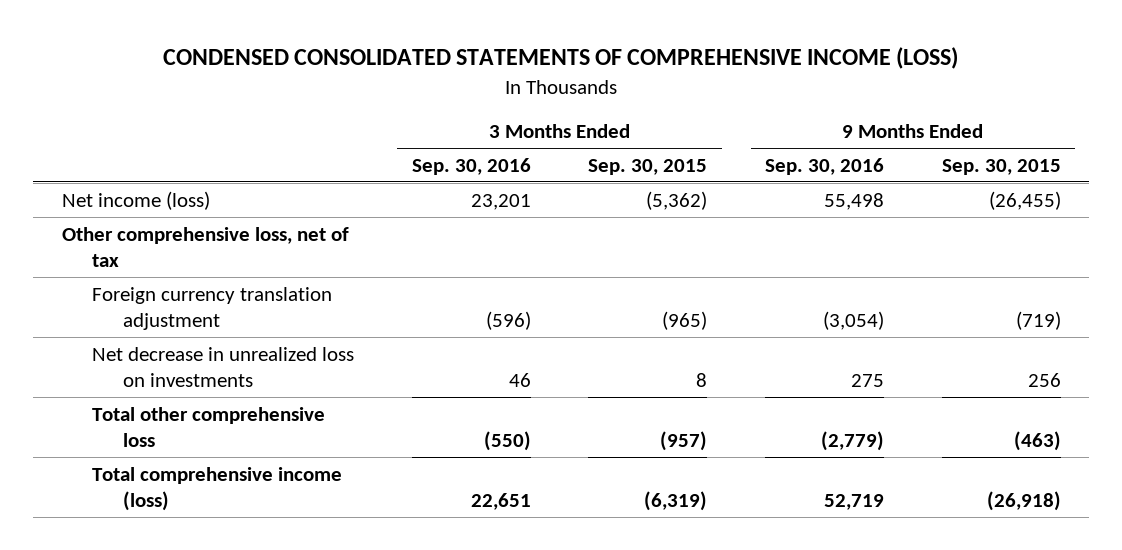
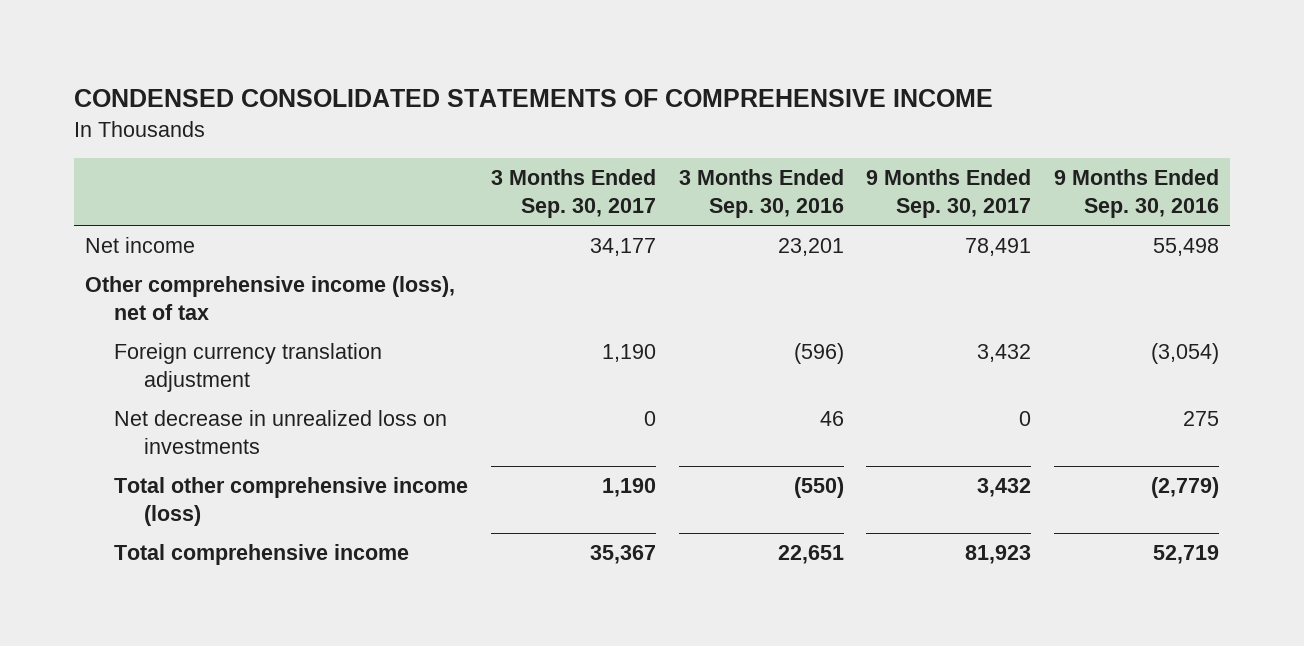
[163,47,959,70] CONDENSED CONSOLIDATED STATEMENTS OF COMPREHENSIVE INCOME (LOSS) -> [73,89,993,108] CONDENSED CONSOLIDATED STATEMENTS OF COMPREHENSIVE INCOME
[588,158,708,175] Sep. 30, 2015 -> none
[941,158,1061,175] Sep. 30, 2015 -> none
none -> [491,169,657,219] 3 Months Ended Sep. 30, 2017
none -> [866,169,1032,219] 9 Months Ended Sep. 30, 2017
[61,190,210,210] Net income (loss) -> [85,237,196,254] Net income
[61,226,349,268] Other comprehensive loss, net of tax -> [85,276,456,320] Other comprehensive income (loss), net of tax
[92,406,326,448] Total other comprehensive loss -> [114,477,469,526] Total other comprehensive income (loss)
[92,466,343,512] Total comprehensive income (loss) -> [114,544,410,566] Total comprehensive income

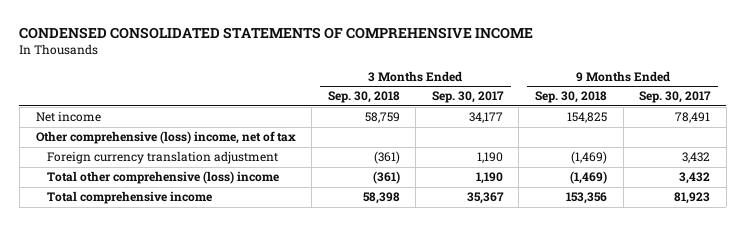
[678,169,844,219] 3 Months Ended Sep. 30, 2016 -> none
[1053,169,1219,219] 9 Months Ended Sep. 30, 2016 -> none
none -> [327,91,400,104] Sep. 30, 2018
none -> [535,91,608,104] Sep. 30, 2018
[85,276,456,320] Other comprehensive income (loss), net of tax -> [35,131,296,145] Other comprehensive (loss) income, net of tax
[114,410,448,454] Net decrease in unrealized loss on investments -> none
[114,477,469,526] Total other comprehensive income (loss) -> [47,171,280,185] Total other comprehensive (loss) income

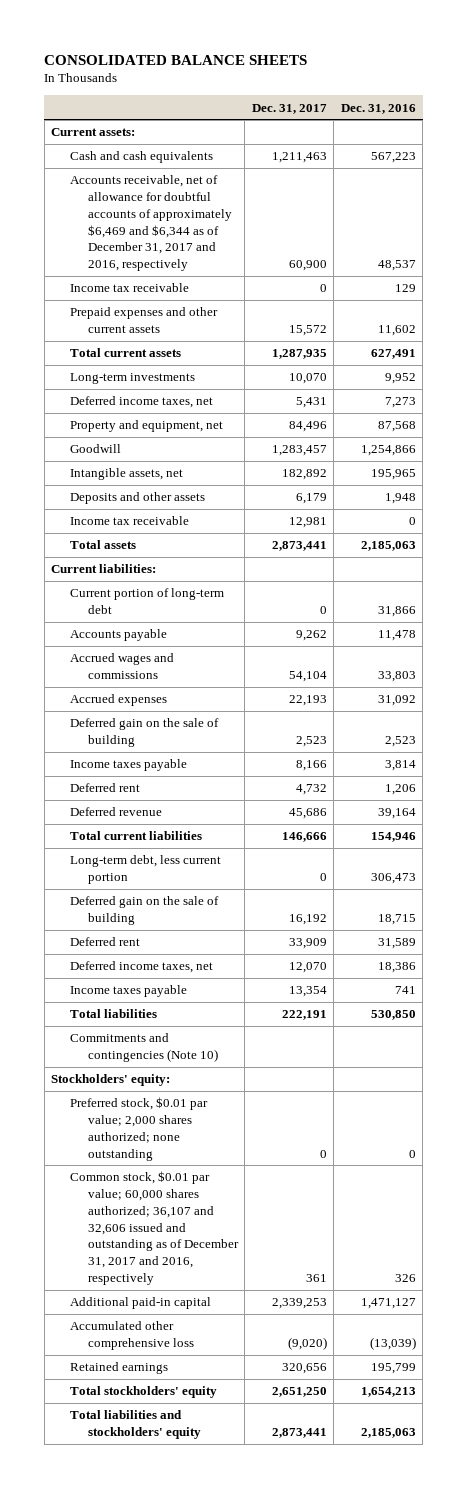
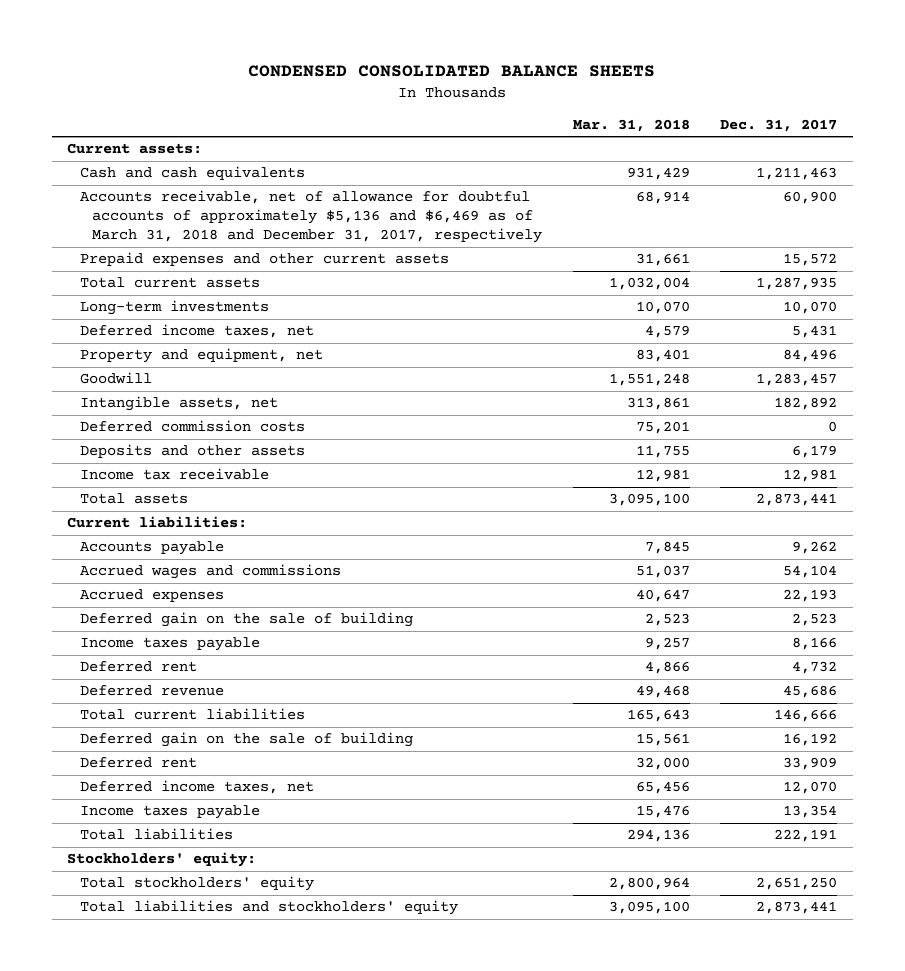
[44,54,308,65] CONSOLIDATED BALANCE SHEETS -> [248,64,656,77] CONDENSED CONSOLIDATED BALANCE SHEETS
[340,103,416,114] Dec. 31, 2016 -> none
none -> [572,118,690,132] Mar. 31, 2018
[69,283,189,293] Income tax receivable -> none
[69,175,232,272] Accounts receivable, net of allowance for doubtful accounts of approximately $6,469 and $6,344 as of December 31, 2017 and 2016, respectively -> [79,190,543,244] Accounts receivable, net of allowance for doubtful accounts of approximately $5,136 and $6,469 as of March 31, 2018 and December 31, 2017, respectively
none -> [79,420,305,433] Deferred commission costs
[69,588,224,615] Current portion of long-term debt -> none
[69,855,221,885] Long-term debt, less current portion -> none
[69,1033,218,1063] Commitments and contingencies (Note 10) -> none
[69,1097,208,1161] Preferred stock, $0.01 par value; 2,000 shares authorized; none outstanding -> none
[69,1171,239,1285] Common stock, $0.01 par value; 60,000 shares authorized; 36,107 and 32,606 issued and outstanding as of December 31, 2017 and 2016, respectively -> none
[69,1297,211,1310] Additional paid-in capital -> none
[69,1321,194,1351] Accumulated other comprehensive loss -> none
[69,1362,168,1375] Retained earnings -> none

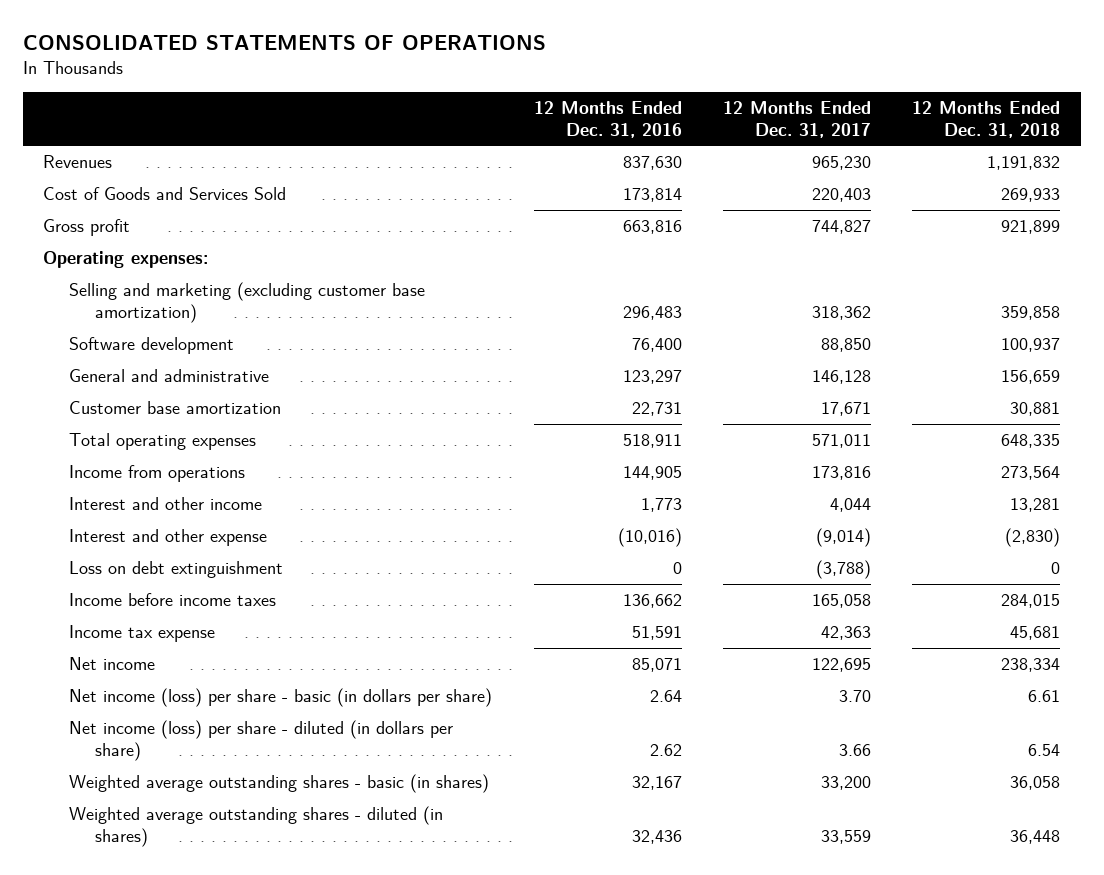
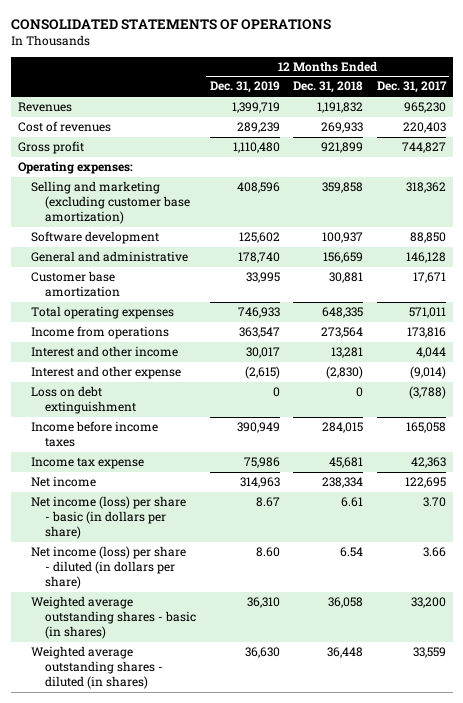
[533,100,682,138] 12 Months Ended Dec. 31, 2016 -> none
none -> [209,81,280,94] Dec. 31, 2019
[43,186,287,200] Cost of Goods and Services Sold -> [17,121,111,133] Cost of revenues

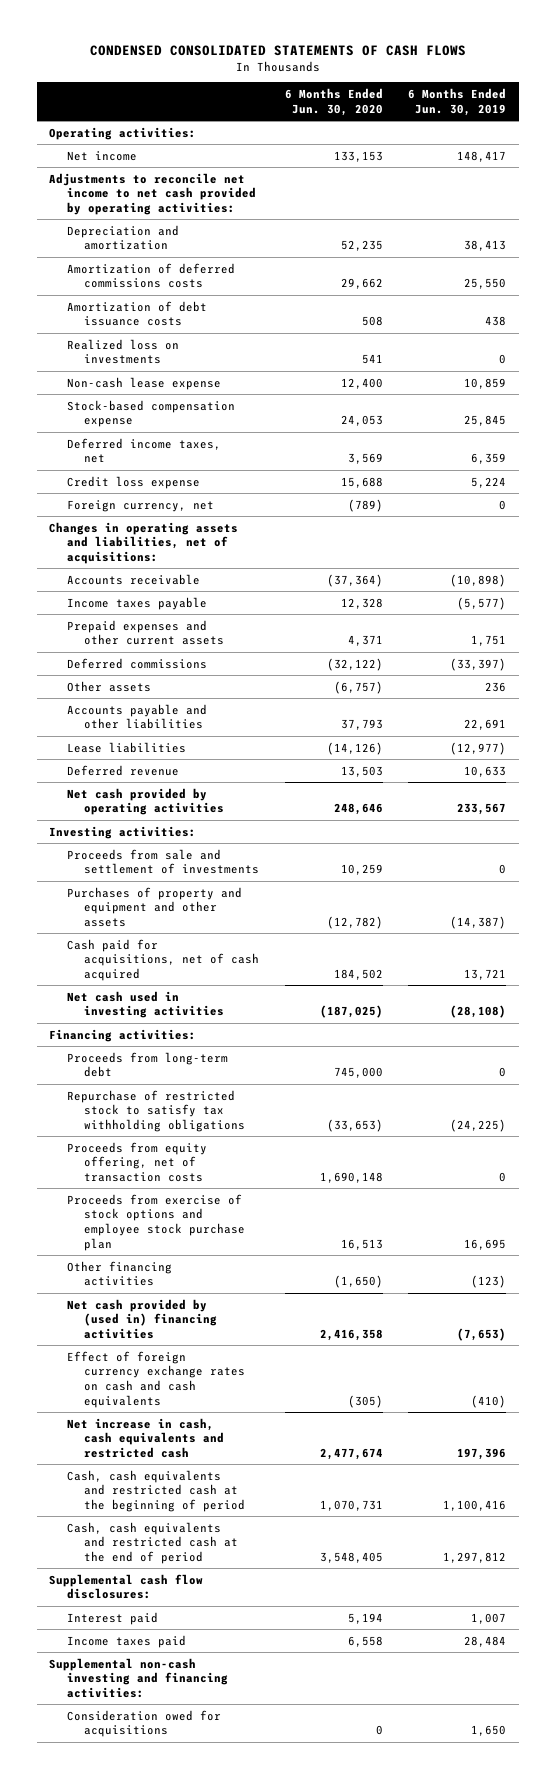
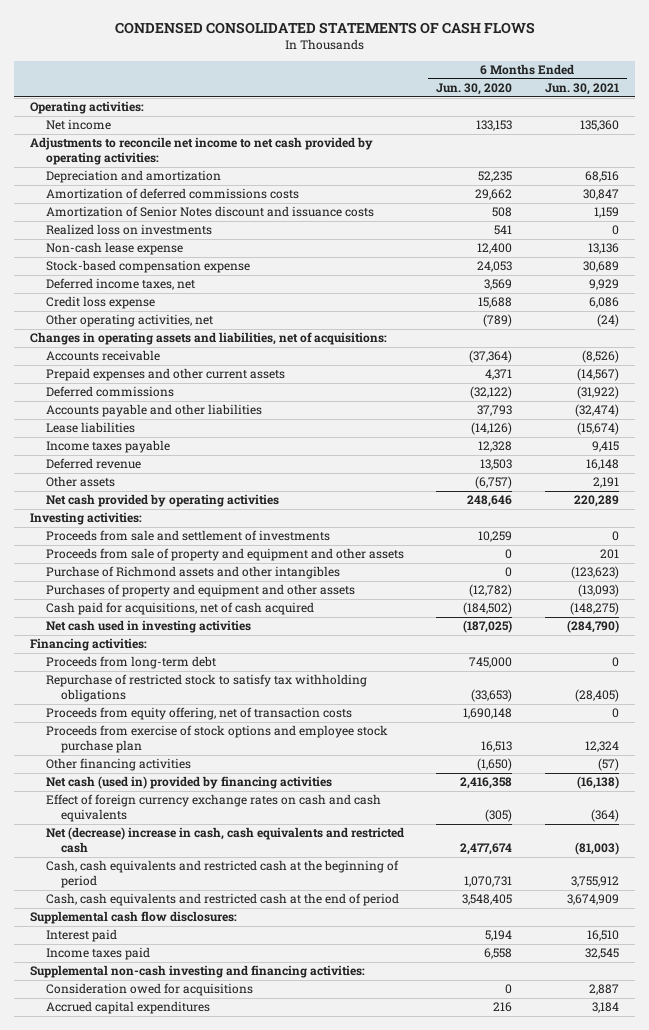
[408,87,507,116] 6 Months Ended Jun. 30, 2019 -> none
none -> [544,83,619,96] Jun. 30, 2021
[66,300,207,327] Amortization of debt issuance costs -> [45,206,374,218] Amortization of Senior Notes discount and issuance costs
[66,499,214,512] Foreign currency, net -> [45,314,213,328] Other operating activities, net
[66,596,207,610] Income taxes payable -> [45,440,170,454] Income taxes payable
[66,680,151,692] Other assets -> [45,476,115,488] Other assets
none -> [45,548,404,562] Proceeds from sale of property and equipment and other assets
none -> [45,566,340,580] Purchase of Richmond assets and other intangibles
[333,968,383,980] 184,502 -> [463,602,513,616] (184,502)
[66,1298,218,1339] Net cash provided by (used in) financing activities -> [45,776,332,790] Net cash (used in) provided by financing activities
[66,1417,225,1458] Net increase in cash, cash equivalents and restricted cash -> [45,827,404,853] Net (decrease) increase in cash, cash equivalents and restricted cash
none -> [45,1001,210,1015] Accrued capital expenditures

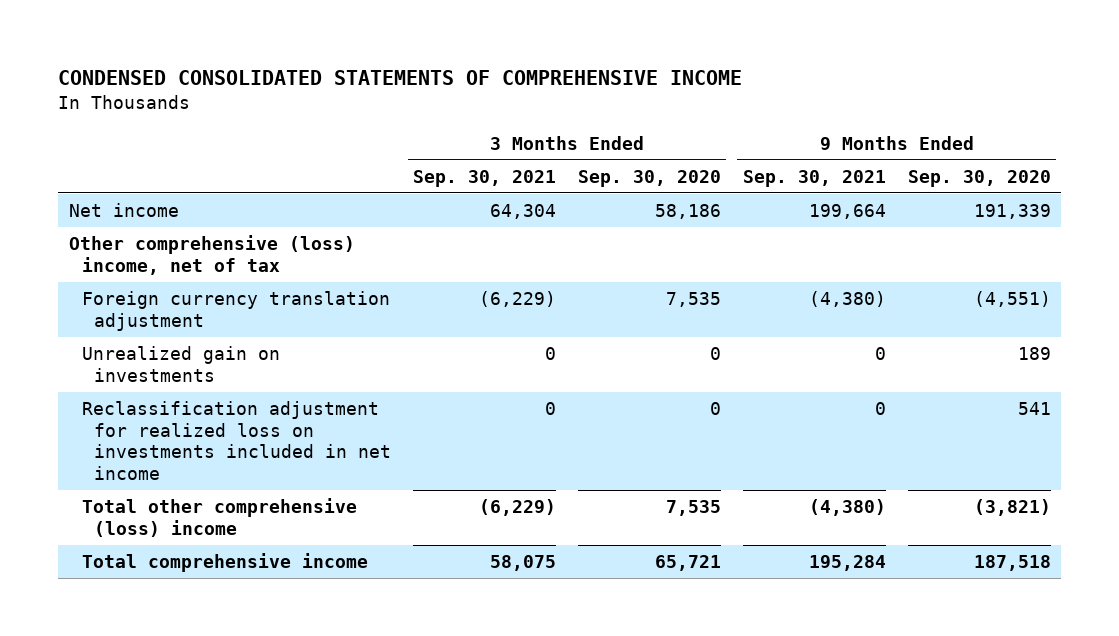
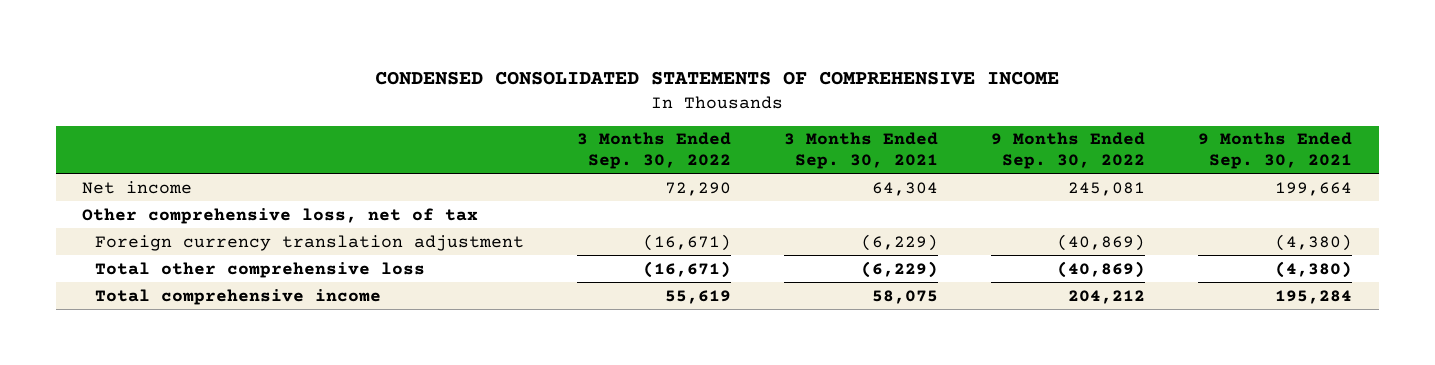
[577,169,721,187] Sep. 30, 2020 -> none
[907,169,1051,187] Sep. 30, 2020 -> none
none -> [577,132,732,169] 3 Months Ended Sep. 30, 2022
none -> [991,132,1146,169] 9 Months Ended Sep. 30, 2022
[68,234,355,275] Other comprehensive (loss) income, net of tax -> [82,207,479,224] Other comprehensive loss, net of tax
[81,345,280,382] Unrealized gain on investments -> none
[81,400,392,480] Reclassification adjustment for realized loss on investments included in net income -> none
[81,497,357,537] Total other comprehensive (loss) income -> [94,261,425,278] Total other comprehensive loss

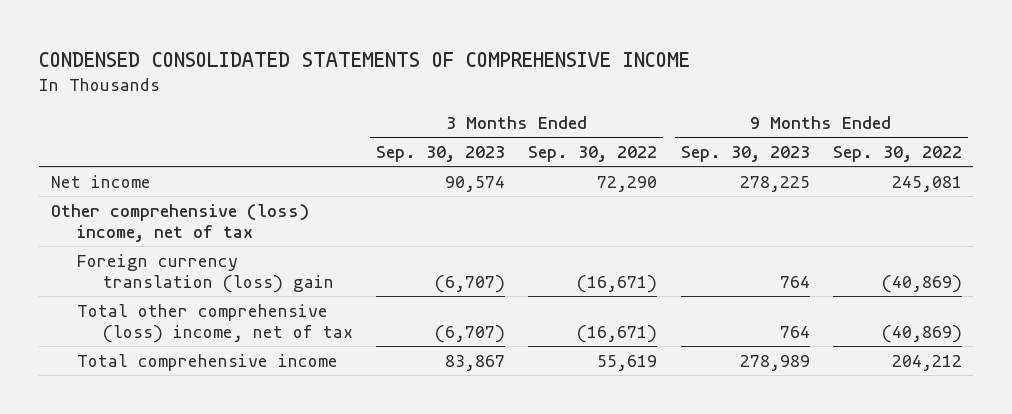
[784,132,939,169] 3 Months Ended Sep. 30, 2021 -> none
[1198,132,1353,169] 9 Months Ended Sep. 30, 2021 -> none
none -> [376,146,506,163] Sep. 30, 2023
none -> [680,146,810,163] Sep. 30, 2023
[82,207,479,224] Other comprehensive loss, net of tax -> [50,203,309,243] Other comprehensive (loss) income, net of tax
[94,234,524,251] Foreign currency translation adjustment -> [76,253,335,294] Foreign currency translation (loss) gain
[94,261,425,278] Total other comprehensive loss -> [76,303,354,344] Total other comprehensive (loss) income, net of tax

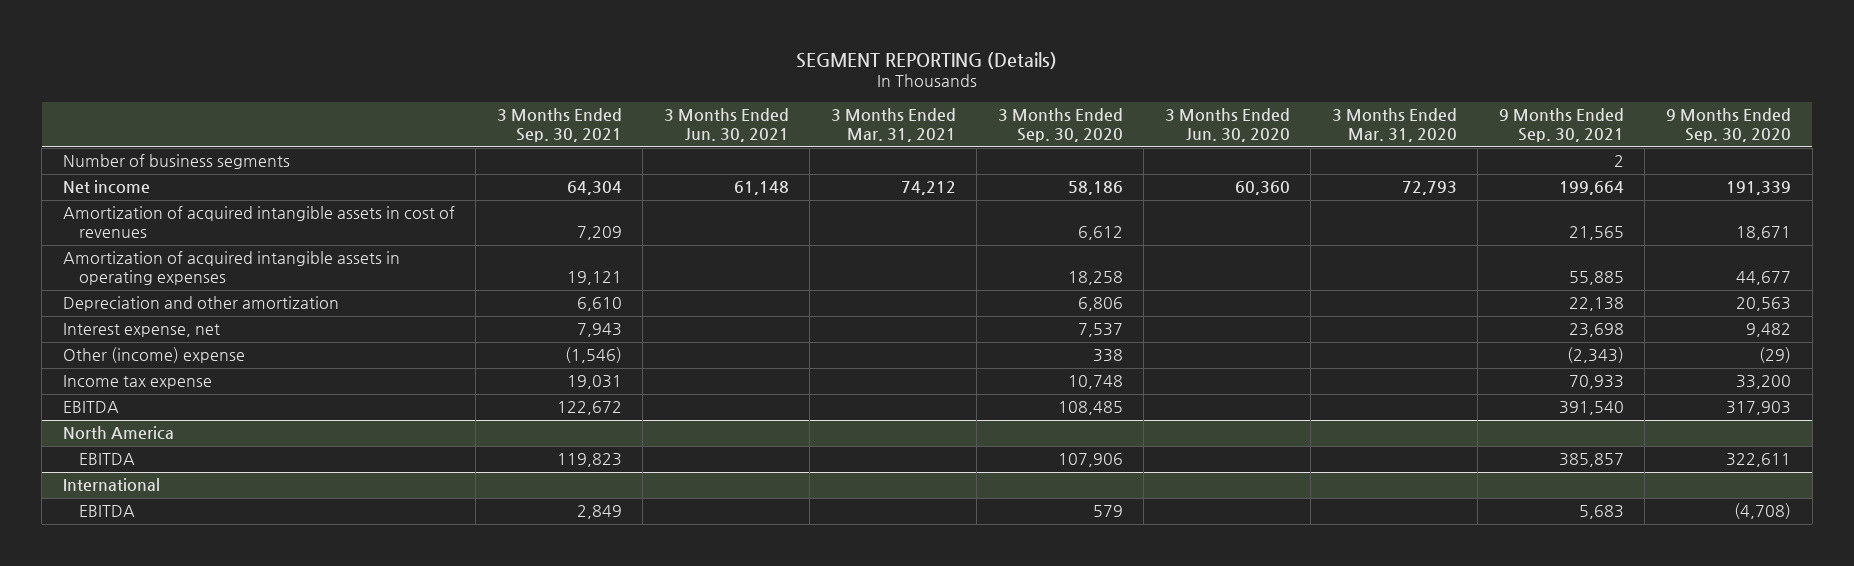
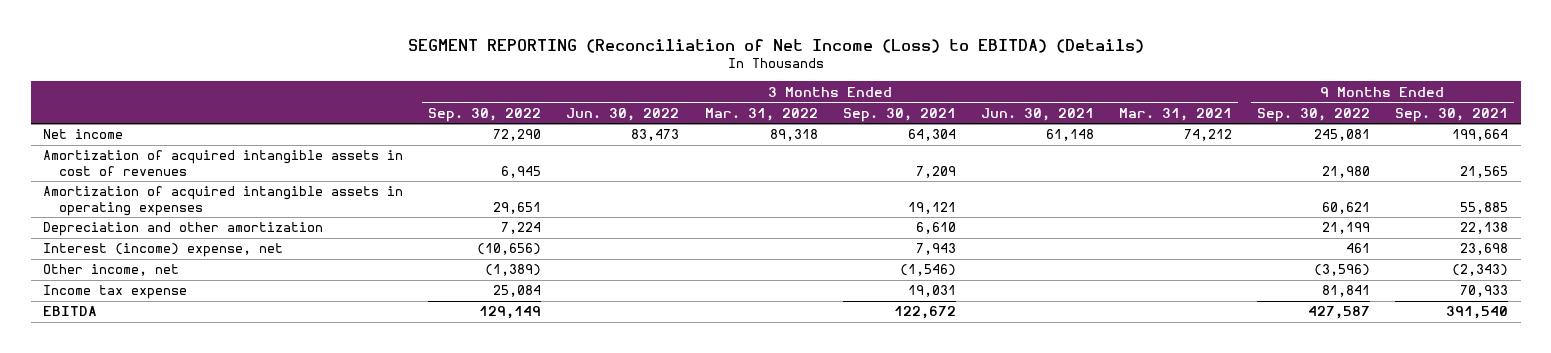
[795,51,1057,69] SEGMENT REPORTING (Details) -> [407,38,1144,53] SEGMENT REPORTING (Reconciliation of Net Income (Loss) to EBITDA) (Details)
[997,108,1123,143] 3 Months Ended Sep. 30, 2020 -> none
[1164,108,1290,143] 3 Months Ended Jun. 30, 2020 -> none
[1331,108,1457,143] 3 Months Ended Mar. 31, 2020 -> none
[1665,108,1791,143] 9 Months Ended Sep. 30, 2020 -> none
none -> [428,107,542,122] Sep. 30, 2022
none -> [566,107,680,121] Jun. 30, 2022
none -> [704,107,818,121] Mar. 31, 2022
none -> [1256,107,1370,122] Sep. 30, 2022
[62,154,290,170] Number of business segments -> none
[62,323,220,338] Interest expense, net -> [43,243,284,258] Interest (income) expense, net
[62,347,245,364] Other (income) expense -> [43,264,180,277] Other income, net
[62,426,174,441] North America -> none
[78,453,135,466] EBITDA -> none
[62,478,160,492] International -> none
[78,505,135,518] EBITDA -> none

